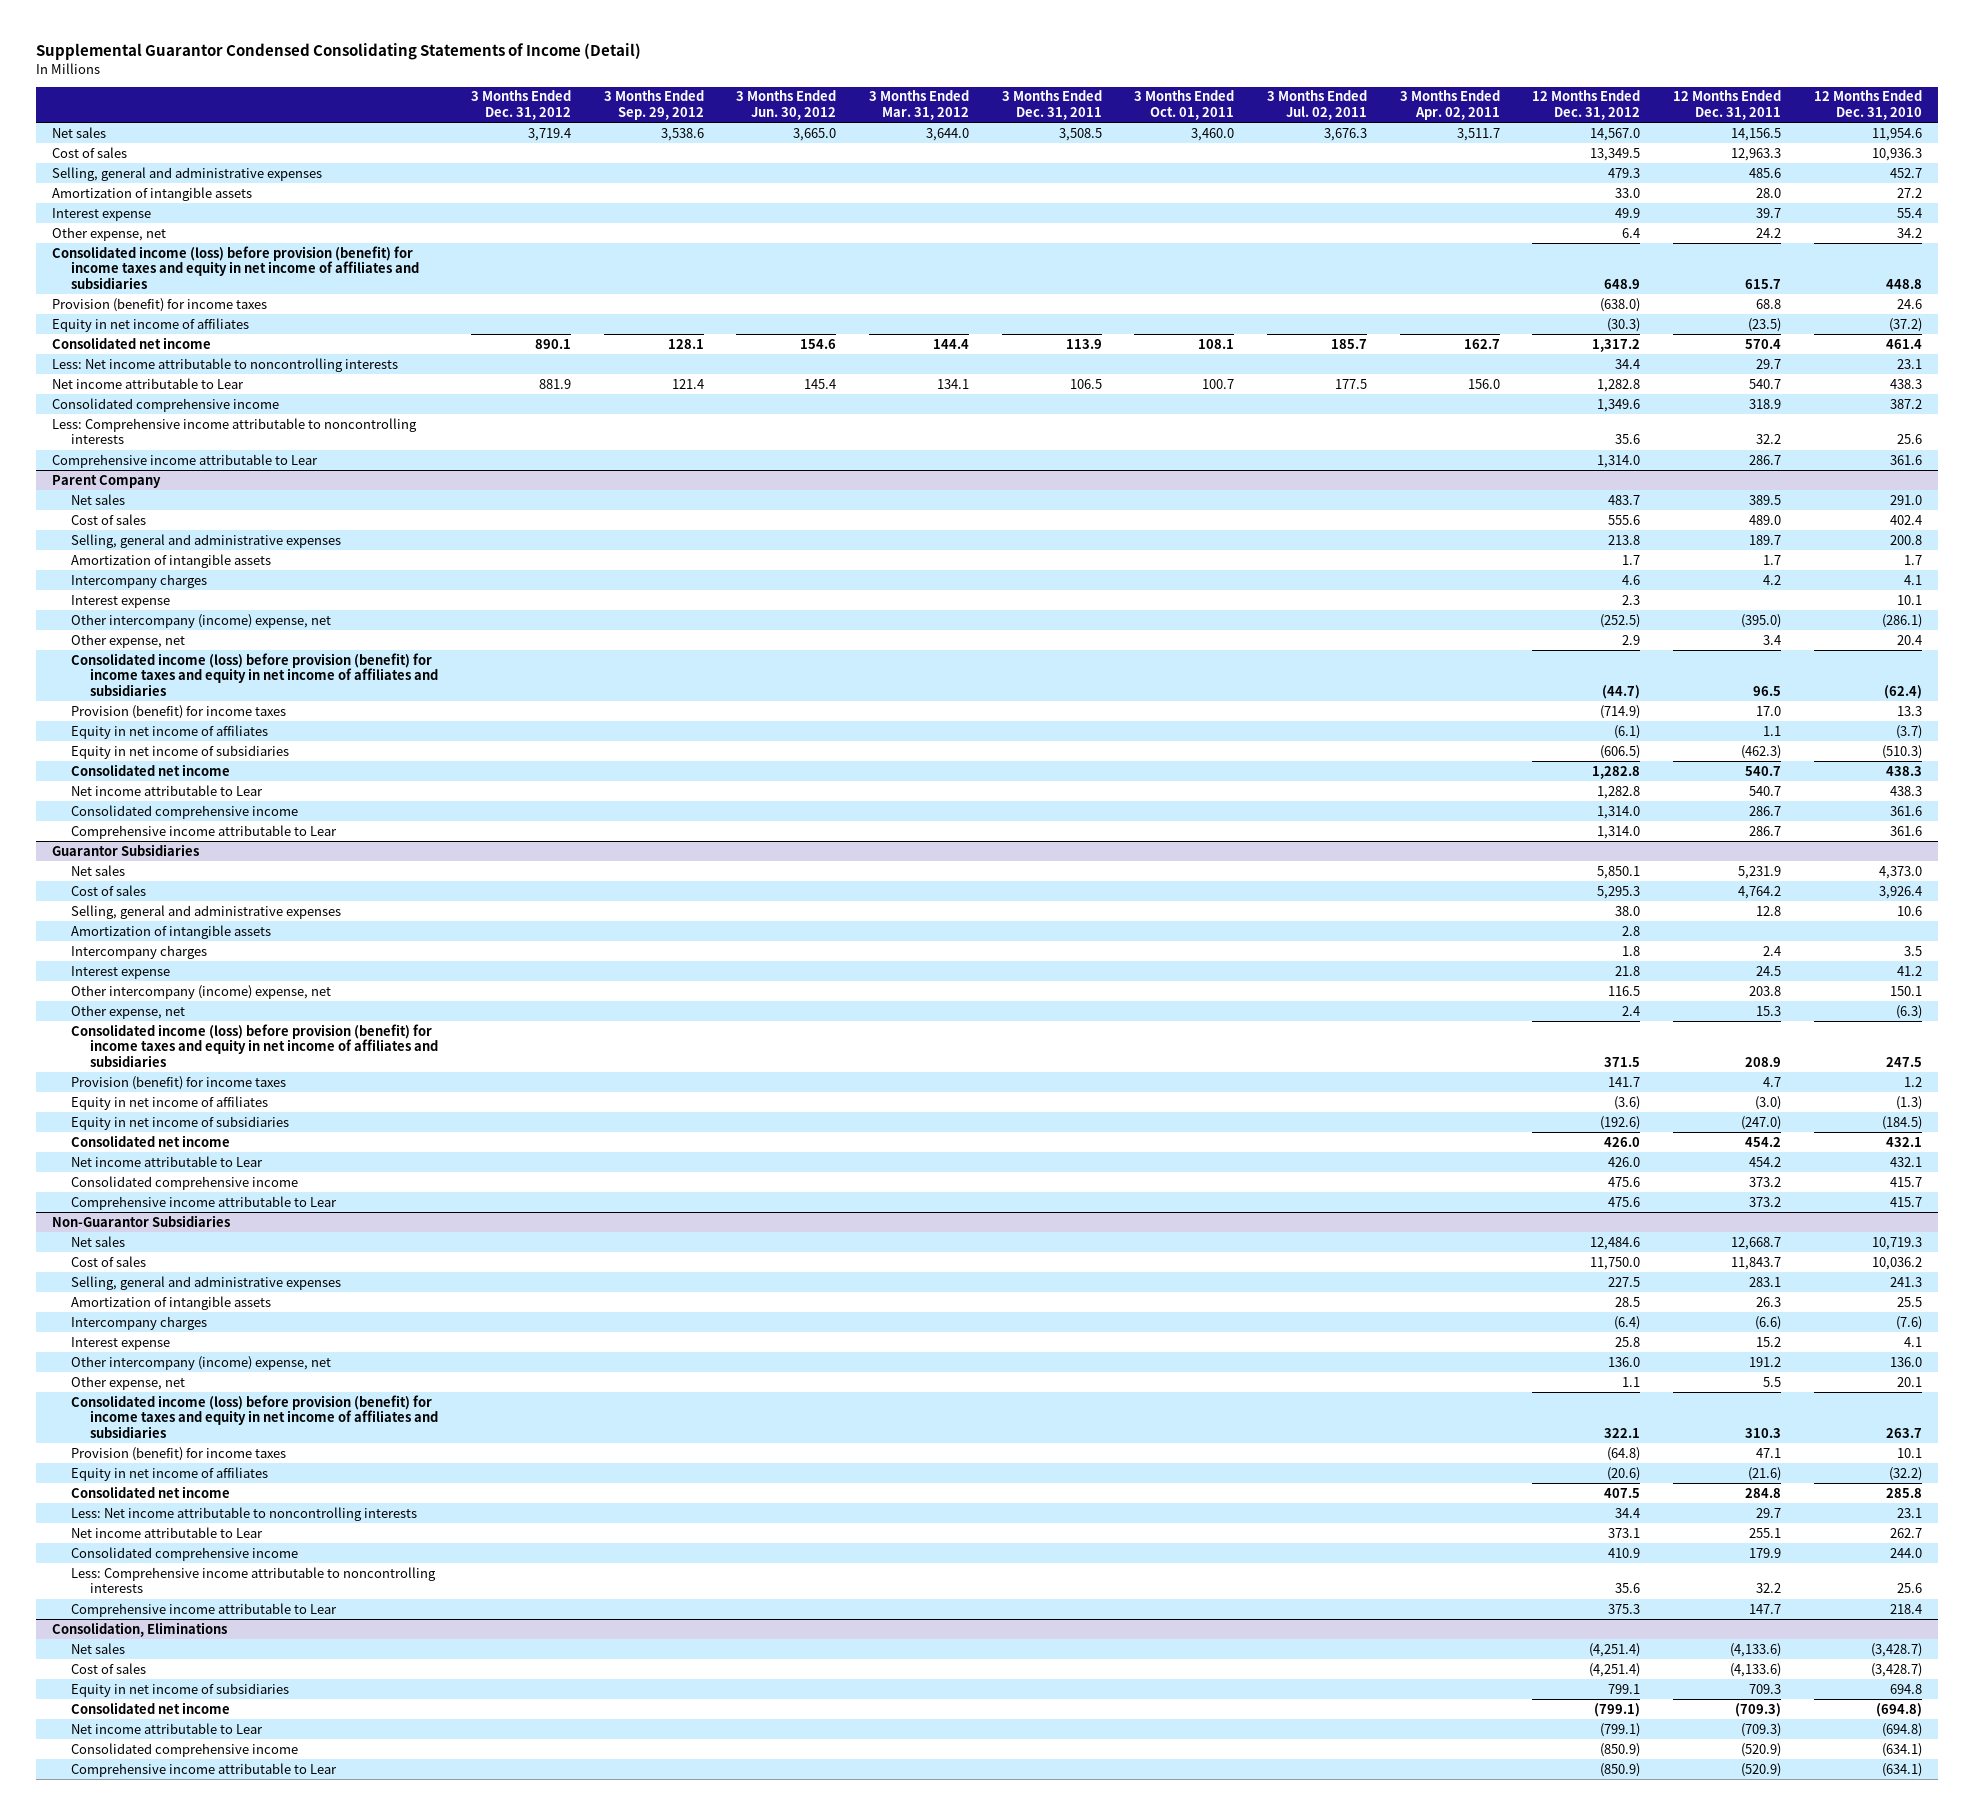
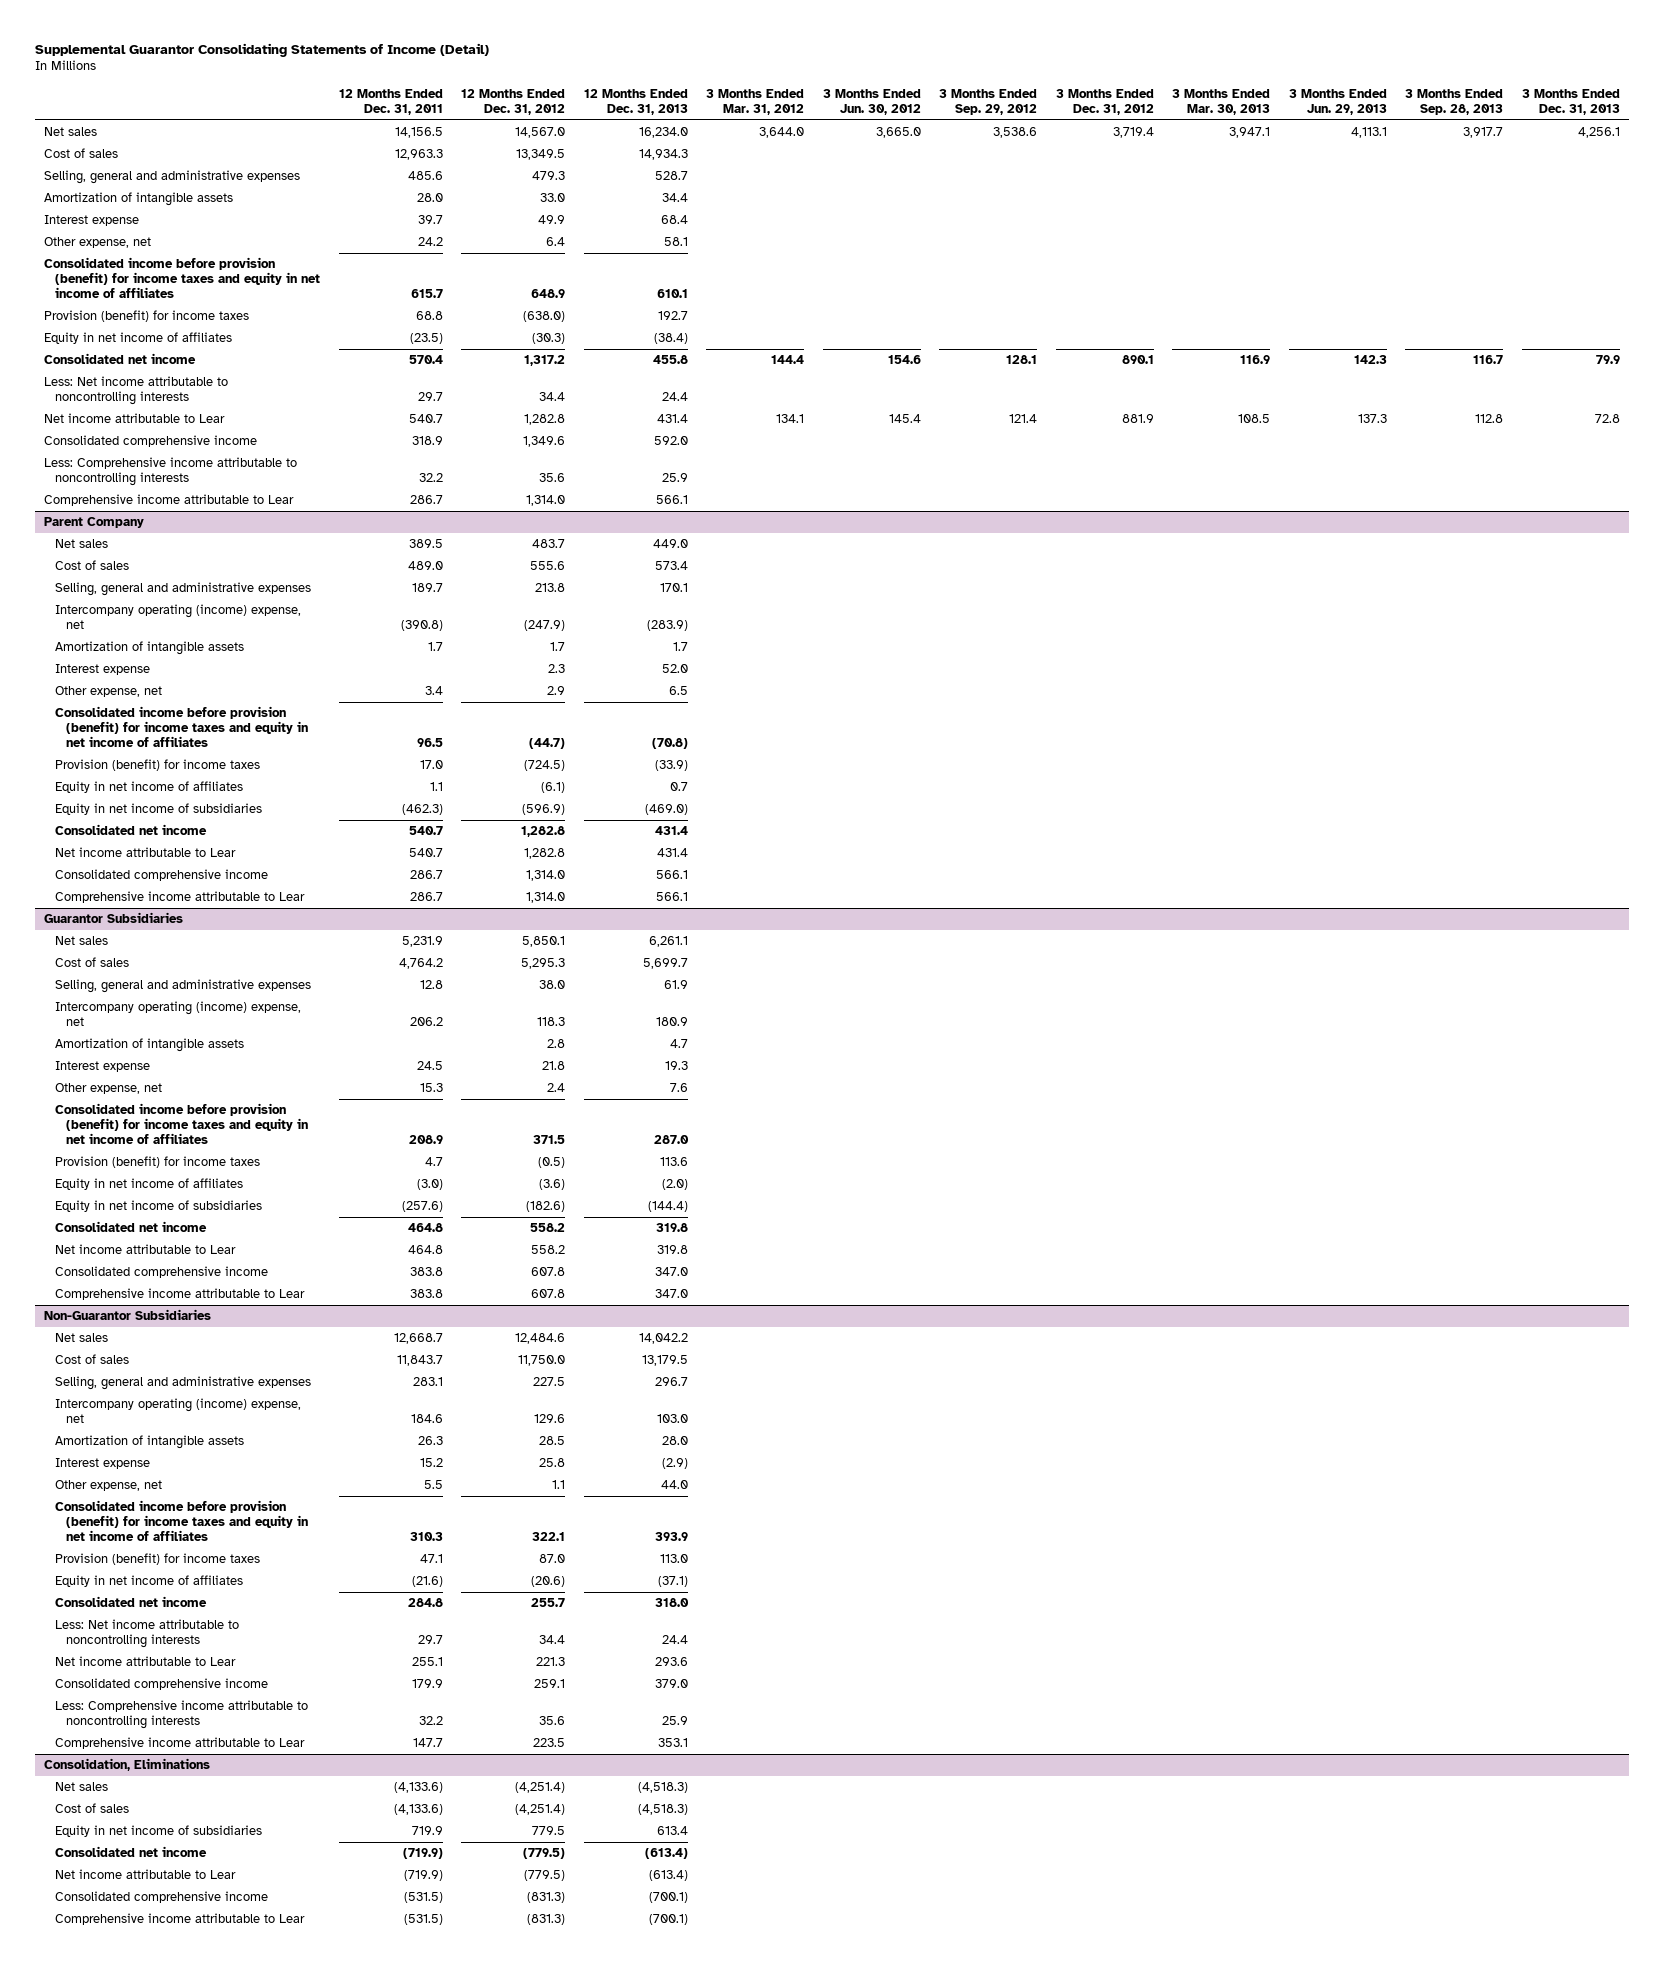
[35,42,641,60] Supplemental Guarantor Condensed Consolidating Statements of Income (Detail) -> [34,42,489,57] Supplemental Guarantor Consolidating Statements of Income (Detail)
[1001,90,1102,121] 3 Months Ended Dec. 31, 2011 -> none
[1134,90,1235,121] 3 Months Ended Oct. 01, 2011 -> none
[1266,90,1367,121] 3 Months Ended Jul. 02, 2011 -> none
[1399,90,1500,121] 3 Months Ended Apr. 02, 2011 -> none
[1813,90,1922,121] 12 Months Ended Dec. 31, 2010 -> none
none -> [583,89,688,116] 12 Months Ended Dec. 31, 2013
none -> [1172,89,1271,116] 3 Months Ended Mar. 30, 2013
none -> [1288,89,1387,116] 3 Months Ended Jun. 29, 2013
none -> [1405,89,1504,116] 3 Months Ended Sep. 28, 2013
none -> [1521,89,1620,116] 3 Months Ended Dec. 31, 2013
[52,245,420,290] Consolidated income (loss) before provision (benefit) for income taxes and equity in net income of affiliates and subsidiaries -> [43,257,321,299] Consolidated income before provision (benefit) for income taxes and equity in net income of affiliates
none -> [55,604,302,630] Intercompany operating (income) expense, net
[71,573,208,588] Intercompany charges -> none
[71,613,332,628] Other intercompany (income) expense, net -> none
[71,652,439,697] Consolidated income (loss) before provision (benefit) for income taxes and equity in net income of affiliates and subsidiaries -> [55,706,309,748] Consolidated income before provision (benefit) for income taxes and equity in net income of affiliates
[1600,704,1641,719] (714.9) -> [524,760,566,772] (724.5)
[1600,744,1641,759] (606.5) -> [522,804,566,816] (596.9)
none -> [55,1001,302,1027] Intercompany operating (income) expense, net
[71,944,208,959] Intercompany charges -> none
[71,984,332,999] Other intercompany (income) expense, net -> none
[71,1023,439,1068] Consolidated income (loss) before provision (benefit) for income taxes and equity in net income of affiliates and subsidiaries -> [55,1103,309,1145] Consolidated income before provision (benefit) for income taxes and equity in net income of affiliates
[1608,1076,1641,1087] 141.7 -> [538,1157,566,1169] (0.5)
[1600,1115,1641,1130] (192.6) -> [526,1201,566,1213] (182.6)
[1740,1115,1781,1130] (247.0) -> [401,1201,443,1213] (257.6)
[1604,1136,1641,1147] 426.0 -> [530,1223,566,1233] 558.2
[1744,1136,1781,1147] 454.2 -> [407,1223,443,1233] 464.8
[1608,1156,1641,1167] 426.0 -> [531,1245,566,1255] 558.2
[1748,1156,1781,1167] 454.2 -> [407,1245,443,1255] 464.8
[1608,1176,1641,1187] 475.6 -> [531,1267,566,1277] 607.8
[1748,1176,1781,1187] 373.2 -> [409,1267,443,1277] 383.8
[1608,1196,1641,1207] 475.6 -> [531,1289,566,1299] 607.8
[1748,1196,1781,1207] 373.2 -> [409,1289,443,1299] 383.8
none -> [55,1398,302,1424] Intercompany operating (income) expense, net
[71,1315,208,1330] Intercompany charges -> none
[71,1355,332,1370] Other intercompany (income) expense, net -> none
[71,1394,439,1439] Consolidated income (loss) before provision (benefit) for income taxes and equity in net income of affiliates and subsidiaries -> [55,1500,309,1542] Consolidated income before provision (benefit) for income taxes and equity in net income of affiliates
[1607,1446,1641,1461] (64.8) -> [539,1554,566,1564] 87.0
[1604,1487,1641,1498] 407.5 -> [531,1598,566,1608] 255.7
[1608,1527,1641,1538] 373.1 -> [536,1657,566,1667] 221.3
[1608,1547,1641,1558] 410.9 -> [534,1679,566,1689] 259.1
[1608,1603,1641,1614] 375.3 -> [533,1738,566,1748] 223.5
[1608,1683,1641,1694] 799.1 -> [532,1826,566,1836] 779.5
[1748,1683,1781,1694] 709.3 -> [411,1826,443,1836] 719.9
[1594,1702,1641,1717] (799.1) -> [523,1848,566,1860] (779.5)
[1734,1702,1781,1717] (709.3) -> [402,1848,443,1860] (719.9)
[1600,1722,1641,1737] (799.1) -> [524,1870,566,1882] (779.5)
[1740,1722,1781,1737] (709.3) -> [403,1870,443,1882] (719.9)
[1600,1742,1641,1757] (850.9) -> [527,1892,566,1904] (831.3)
[1740,1742,1781,1757] (520.9) -> [403,1892,443,1904] (531.5)
[1600,1762,1641,1777] (850.9) -> [527,1914,566,1926] (831.3)
[1740,1762,1781,1777] (520.9) -> [403,1914,443,1926] (531.5)

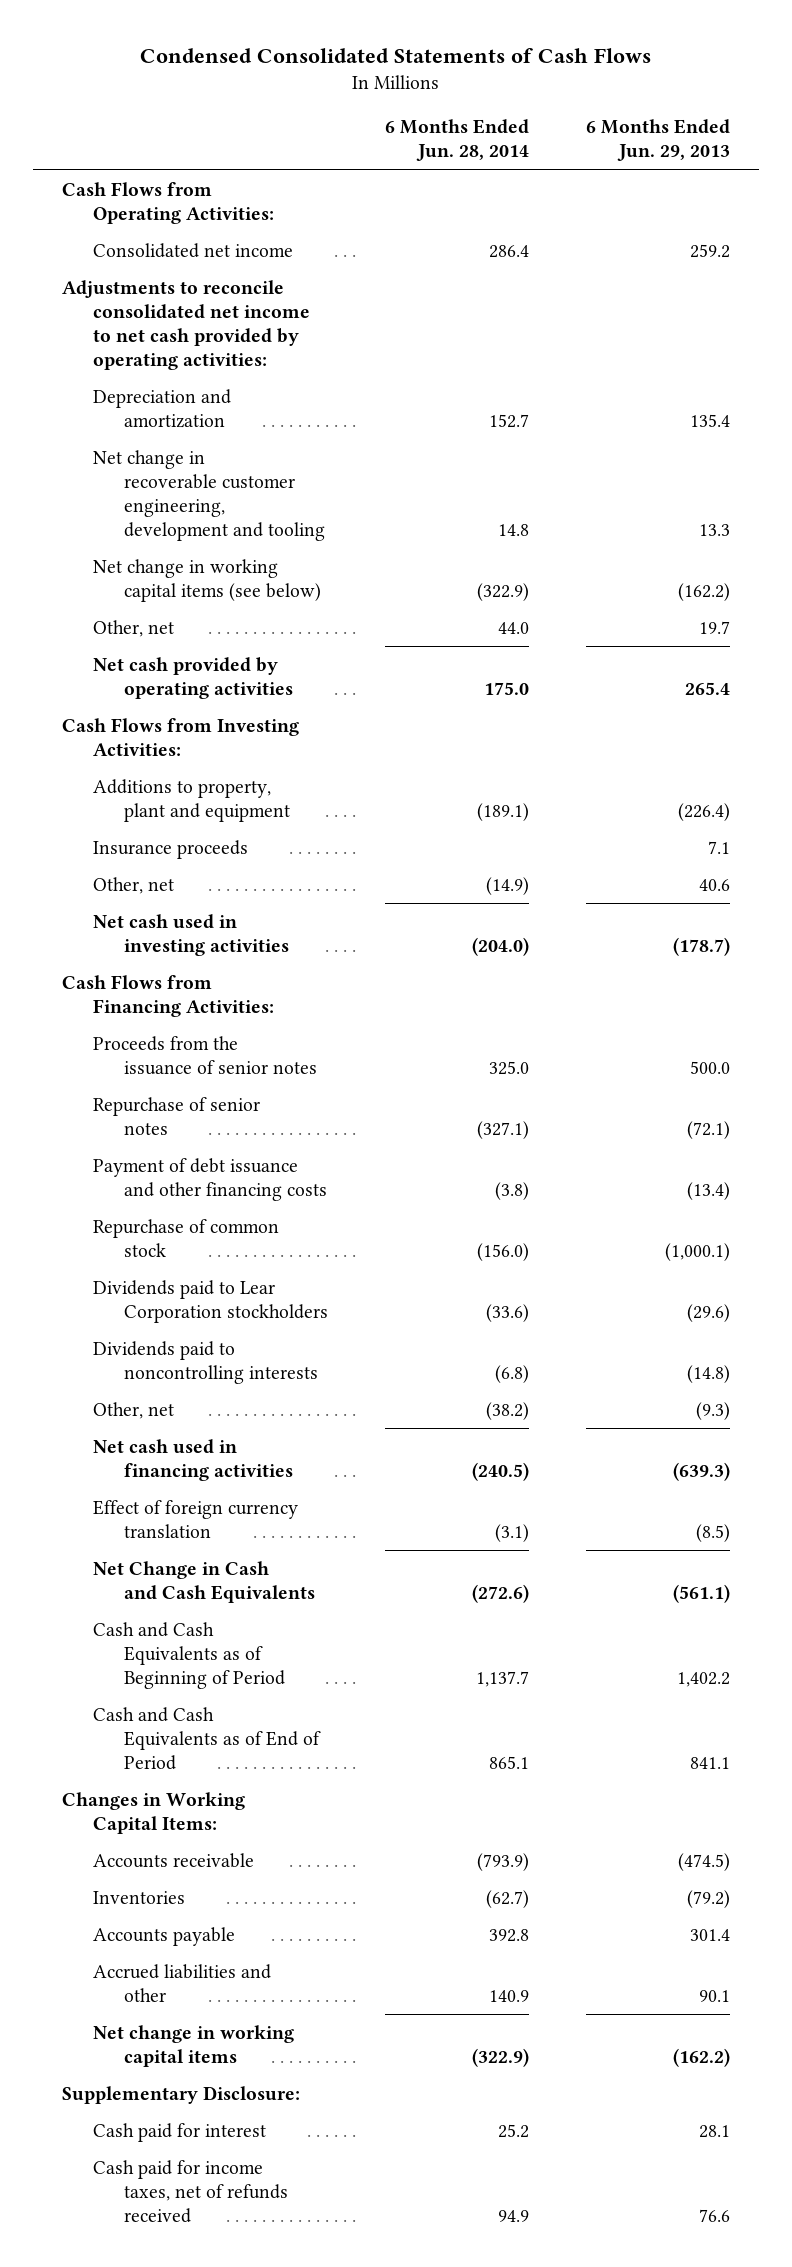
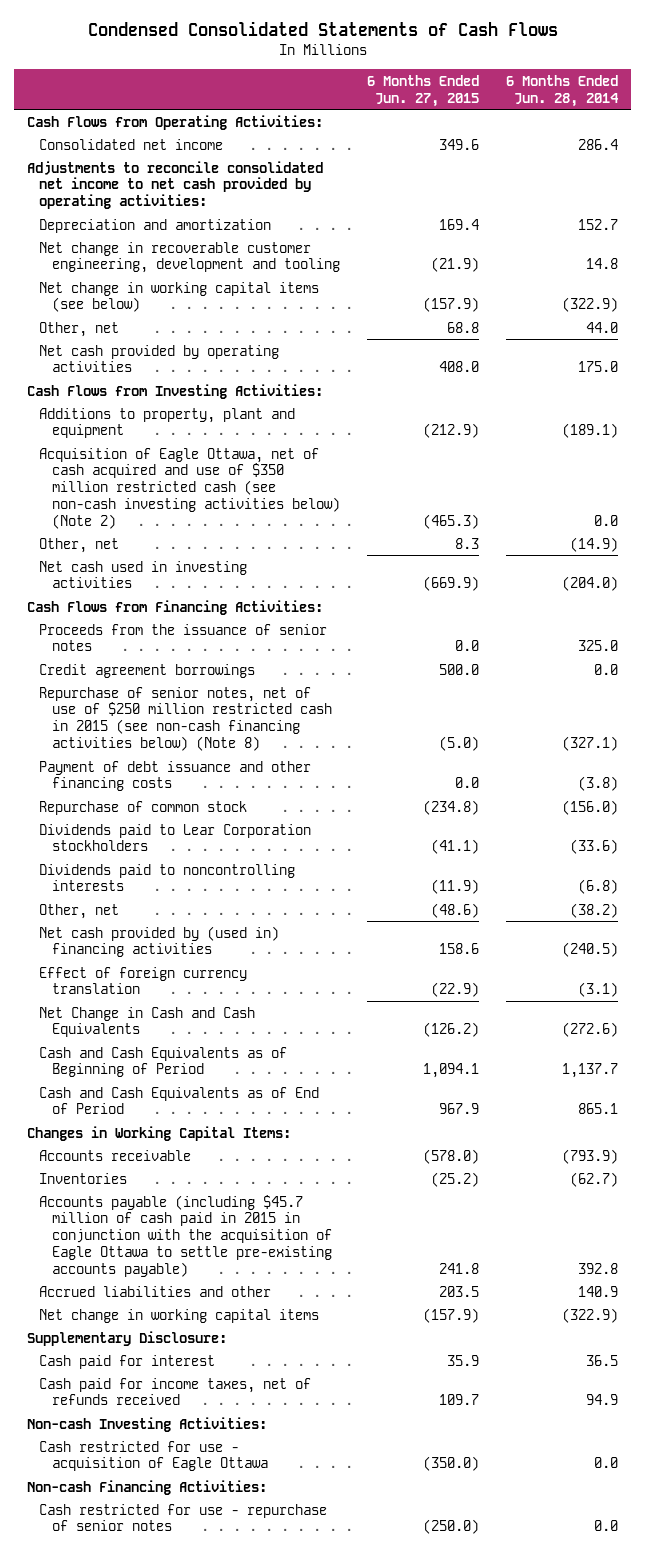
[586,119,731,162] 6 Months Ended Jun. 29, 2013 -> none
none -> [366,74,479,107] 6 Months Ended Jun. 27, 2015
[92,839,248,859] Insurance proceeds -> none
none -> [39,447,340,529] Acquisition of Eagle Ottawa, net of cash acquired and use of $350 million restricted cash (see non-cash investing activities below) (Note 2)
none -> [39,663,256,678] Credit agreement borrowings
[92,1096,260,1135] Repurchase of senior notes -> [39,686,332,751] Repurchase of senior notes, net of use of $250 million restricted cash in 2015 (see non-cash financing activities below) (Note 8)
[92,1438,293,1481] Net cash used in financing activities -> [39,925,280,958] Net cash provided by (used in) financing activities
[92,1926,235,1946] Accounts payable -> [39,1194,332,1277] Accounts payable (including $45.7 million of cash paid in 2015 in conjunction with the acquisition of Eagle Ottawa to settle pre-existing accounts payable)
[497,2123,529,2138] 25.2 -> [585,1354,618,1366] 36.5
none -> [27,1416,268,1432] Non-cash Investing Activities:
none -> [39,1440,268,1472] Cash restricted for use - acquisition of Eagle Ottawa
none -> [27,1479,268,1495] Non-cash Financing Activities:
none -> [39,1503,328,1532] Cash restricted for use - repurchase of senior notes

